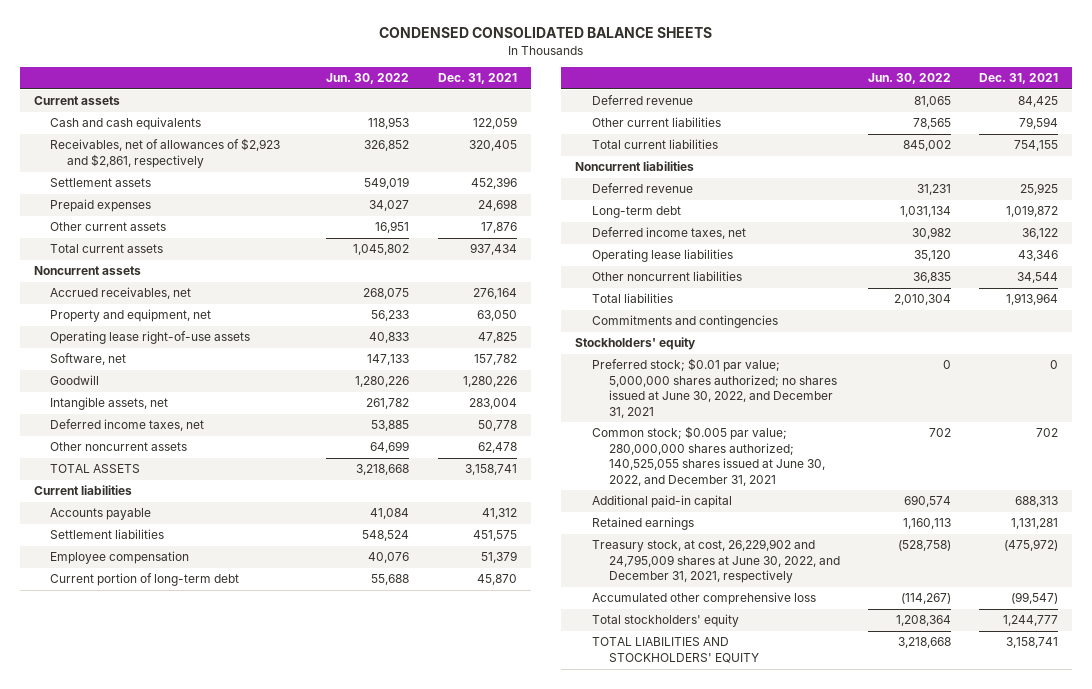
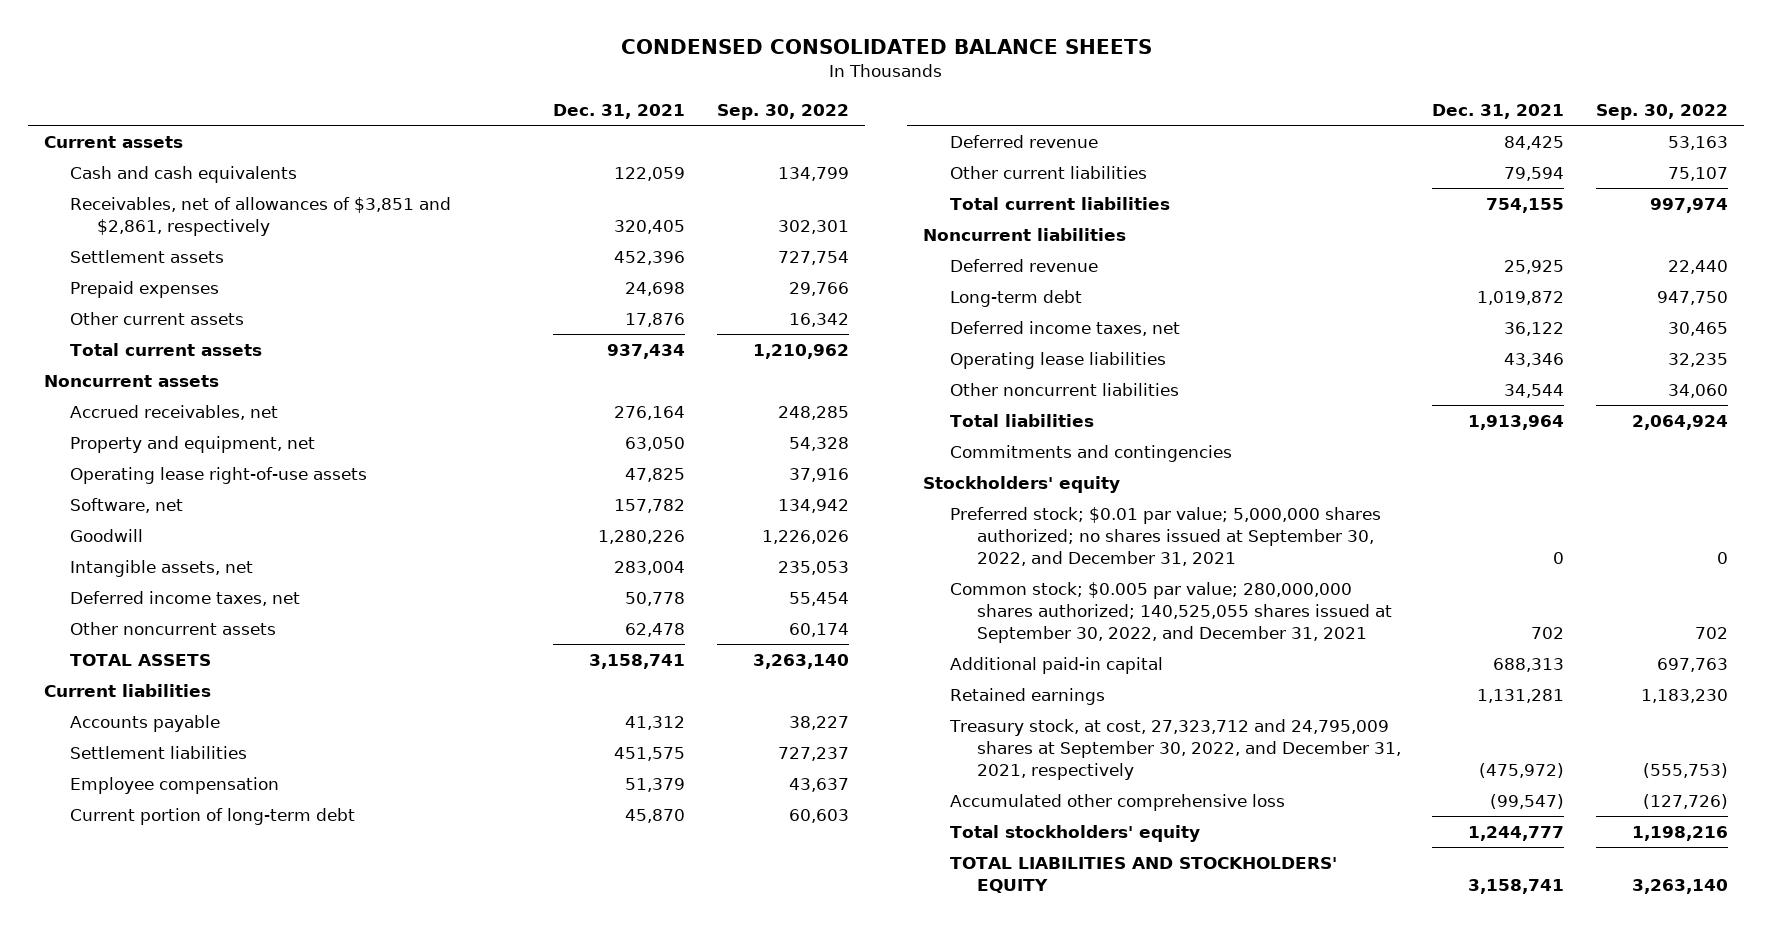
[326,73,410,85] Jun. 30, 2022 -> none
none -> [716,104,849,121] Sep. 30, 2022
[50,138,281,168] Receivables, net of allowances of $2,923 and $2,861, respectively -> [70,196,452,236] Receivables, net of allowances of $3,851 and $2,861, respectively
[591,358,837,418] Preferred stock; $0.01 par value; 5,000,000 shares authorized; no shares issued at June 30, 2022, and December 31, 2021 -> [949,506,1381,566] Preferred stock; $0.01 par value; 5,000,000 shares authorized; no shares issued at September 30, 2022, and December 31, 2021
[591,426,825,486] Common stock; $0.005 par value; 280,000,000 shares authorized; 140,525,055 shares issued at June 30, 2022, and December 31, 2021 -> [949,581,1392,643] Common stock; $0.005 par value; 280,000,000 shares authorized; 140,525,055 shares issued at September 30, 2022, and December 31, 2021
[591,539,840,584] Treasury stock, at cost, 26,229,902 and 24,795,009 shares at June 30, 2022, and December 31, 2021, respectively -> [948,718,1401,780] Treasury stock, at cost, 27,323,712 and 24,795,009 shares at September 30, 2022, and December 31, 2021, respectively

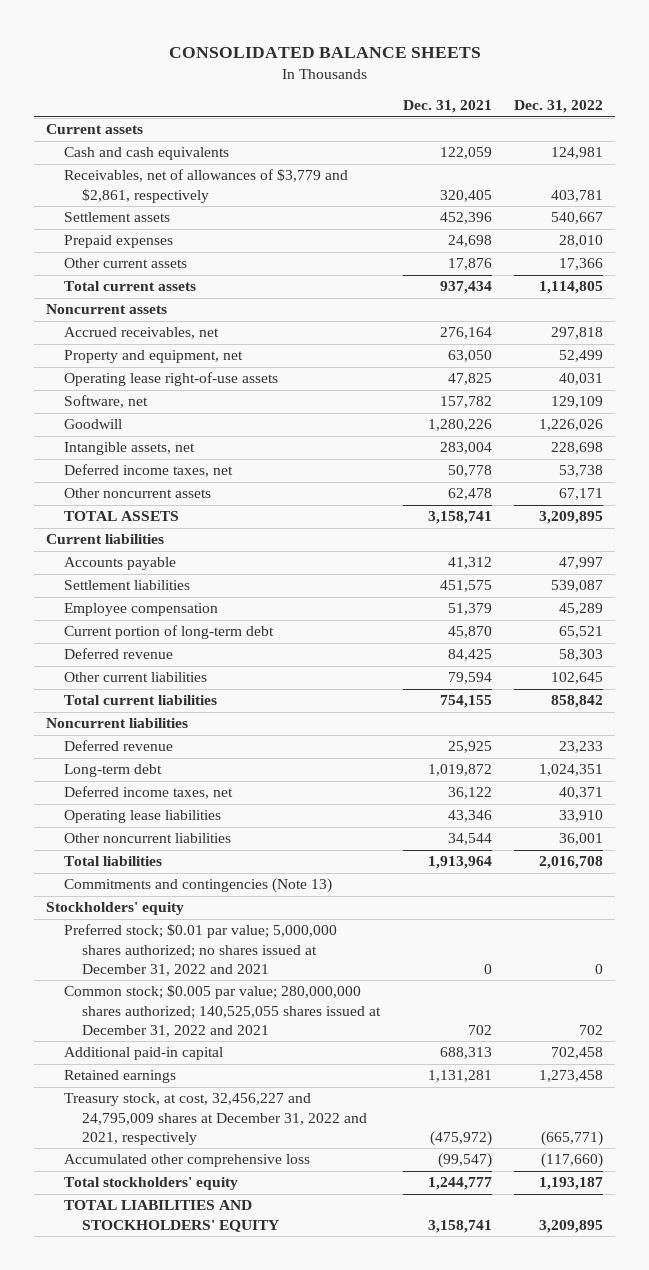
[620,39,1152,55] CONDENSED CONSOLIDATED BALANCE SHEETS -> [168,47,481,59] CONSOLIDATED BALANCE SHEETS
[716,104,849,121] Sep. 30, 2022 -> none
none -> [514,100,604,114] Dec. 31, 2022
[70,196,452,236] Receivables, net of allowances of $3,851 and $2,861, respectively -> [64,169,349,203] Receivables, net of allowances of $3,779 and $2,861, respectively
[949,444,1232,462] Commitments and contingencies -> [64,878,333,894] Commitments and contingencies (Note 13)
[949,506,1381,566] Preferred stock; $0.01 par value; 5,000,000 shares authorized; no shares issued at September 30, 2022, and December 31, 2021 -> [64,924,338,976] Preferred stock; $0.01 par value; 5,000,000 shares authorized; no shares issued at December 31, 2022 and 2021
[949,581,1392,643] Common stock; $0.005 par value; 280,000,000 shares authorized; 140,525,055 shares issued at September 30, 2022, and December 31, 2021 -> [64,985,382,1037] Common stock; $0.005 par value; 280,000,000 shares authorized; 140,525,055 shares issued at December 31, 2022 and 2021
[948,718,1401,780] Treasury stock, at cost, 27,323,712 and 24,795,009 shares at September 30, 2022, and December 31, 2021, respectively -> [64,1093,368,1145] Treasury stock, at cost, 32,456,227 and 24,795,009 shares at December 31, 2022 and 2021, respectively

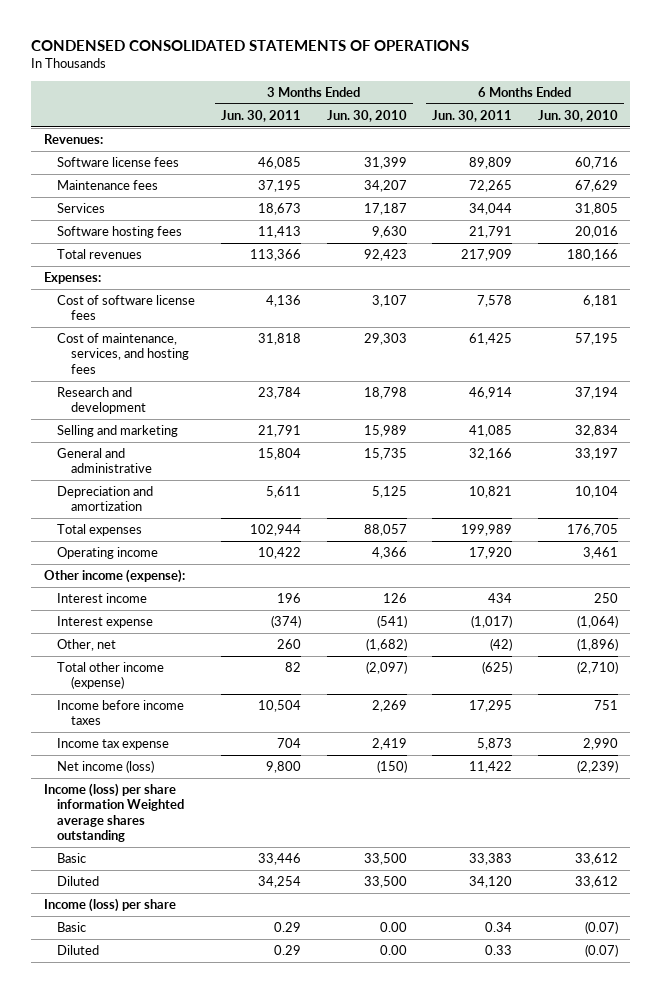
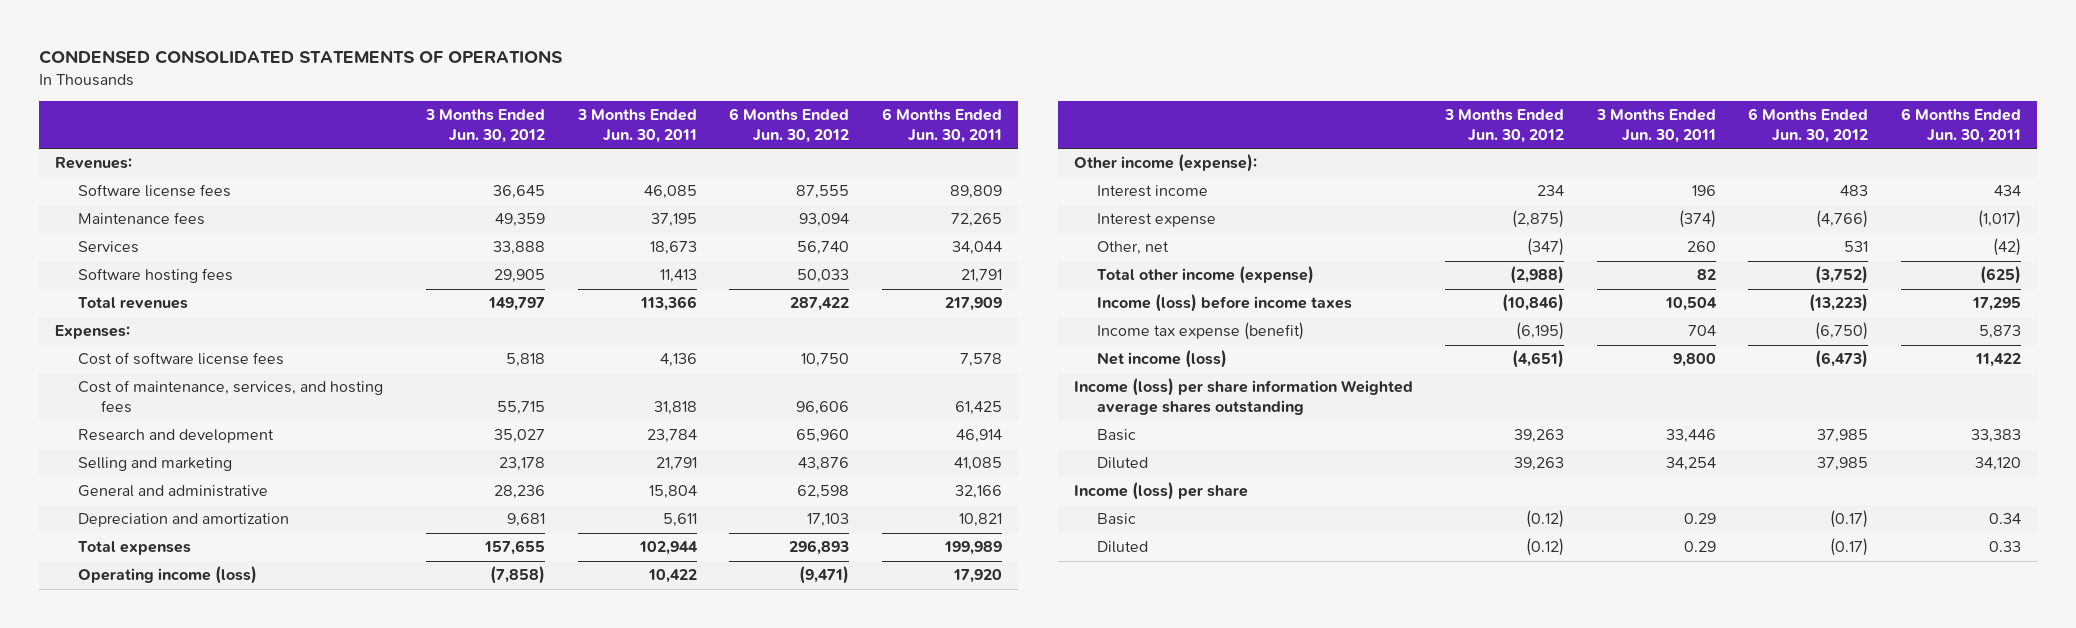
[326,109,407,122] Jun. 30, 2010 -> none
[537,109,618,122] Jun. 30, 2010 -> none
none -> [425,109,546,143] 3 Months Ended Jun. 30, 2012
none -> [729,108,850,143] 6 Months Ended Jun. 30, 2012
[57,547,159,560] Operating income -> [77,566,257,585] Operating income (loss)
[57,700,185,726] Income before income taxes -> [1096,294,1352,313] Income (loss) before income taxes
[57,738,170,751] Income tax expense -> [1096,322,1304,341] Income tax expense (benefit)

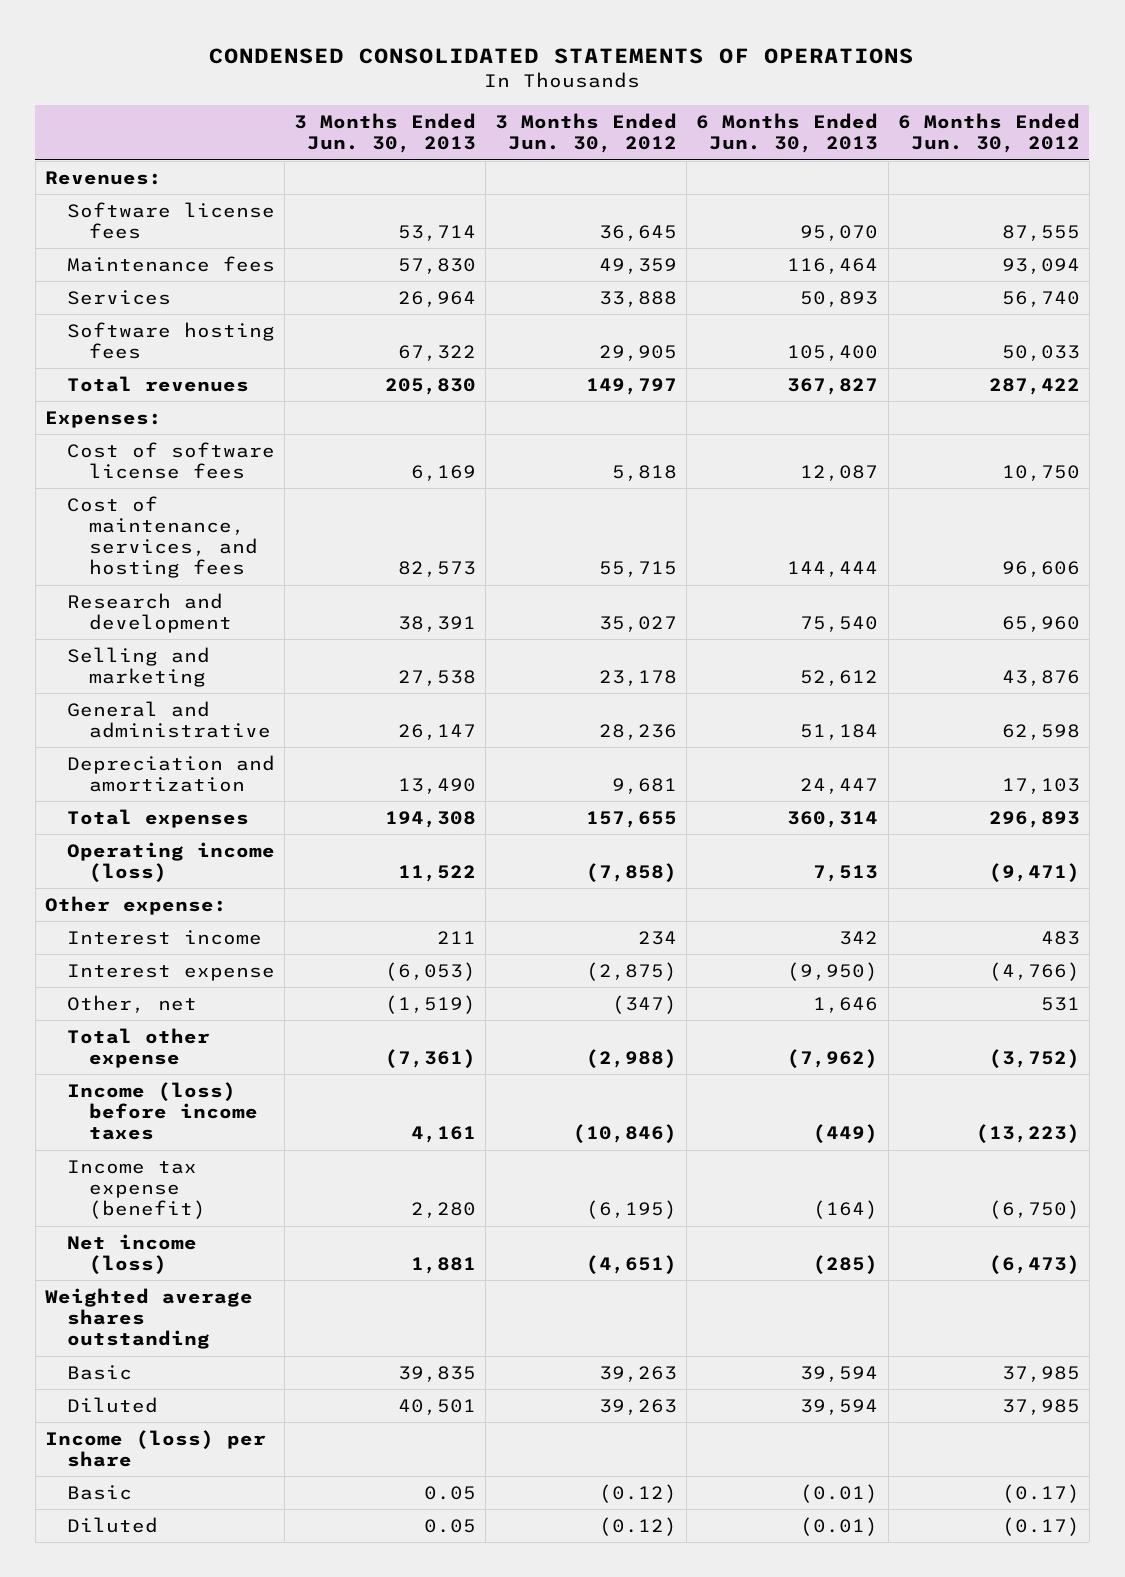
[576,109,697,143] 3 Months Ended Jun. 30, 2011 -> none
[881,108,1002,143] 6 Months Ended Jun. 30, 2011 -> none
none -> [294,113,477,154] 3 Months Ended Jun. 30, 2013
none -> [696,113,879,154] 6 Months Ended Jun. 30, 2013
[1073,154,1257,173] Other income (expense): -> [44,895,227,915] Other expense:
[1096,266,1314,285] Total other income (expense) -> [66,1027,210,1069] Total other expense
[1073,378,1413,416] Income (loss) per share information Weighted average shares outstanding -> [44,1287,253,1350] Weighted average shares outstanding

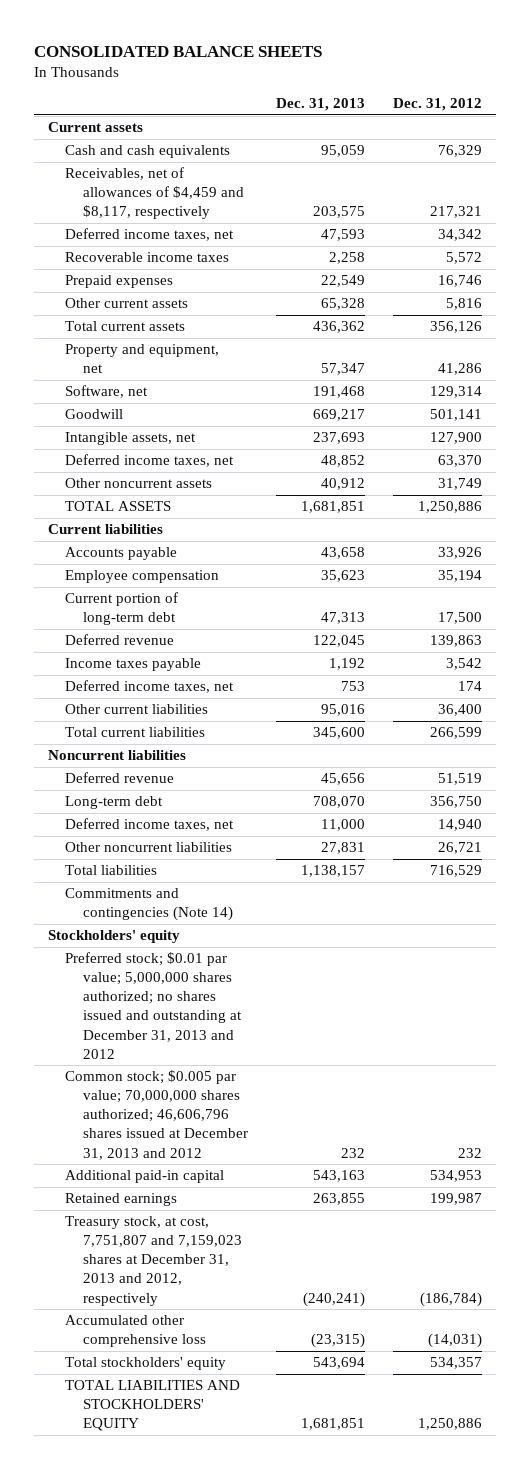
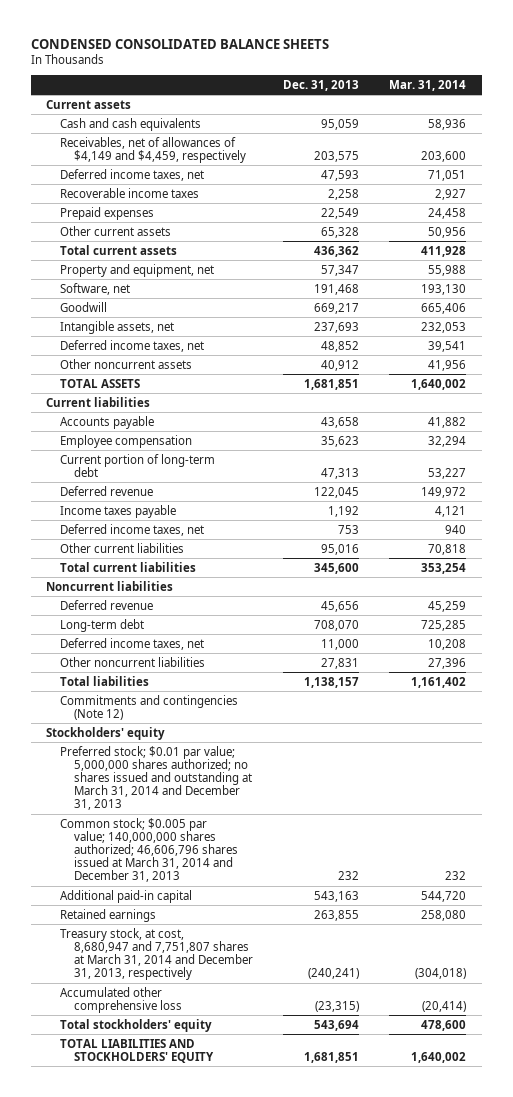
[33,45,322,57] CONSOLIDATED BALANCE SHEETS -> [31,38,330,49] CONDENSED CONSOLIDATED BALANCE SHEETS
[392,98,482,112] Dec. 31, 2012 -> none
none -> [389,79,467,91] Mar. 31, 2014
[65,167,244,220] Receivables, net of allowances of $4,459 and $8,117, respectively -> [60,136,247,163] Receivables, net of allowances of $4,149 and $4,459, respectively
[65,888,233,922] Commitments and contingencies (Note 14) -> [60,694,239,720] Commitments and contingencies (Note 12)
[65,952,242,1059] Preferred stock; $0.01 par value; 5,000,000 shares authorized; no shares issued and outstanding at December 31, 2013 and 2012 -> [60,745,253,811] Preferred stock; $0.01 par value; 5,000,000 shares authorized; no shares issued and outstanding at March 31, 2014 and December 31, 2013
[65,1070,248,1160] Common stock; $0.005 par value; 70,000,000 shares authorized; 46,606,796 shares issued at December 31, 2013 and 2012 -> [60,817,239,883] Common stock; $0.005 par value; 140,000,000 shares authorized; 46,606,796 shares issued at March 31, 2014 and December 31, 2013
[65,1216,242,1306] Treasury stock, at cost, 7,751,807 and 7,159,023 shares at December 31, 2013 and 2012, respectively -> [60,927,254,981] Treasury stock, at cost, 8,680,947 and 7,751,807 shares at March 31, 2014 and December 31, 2013, respectively

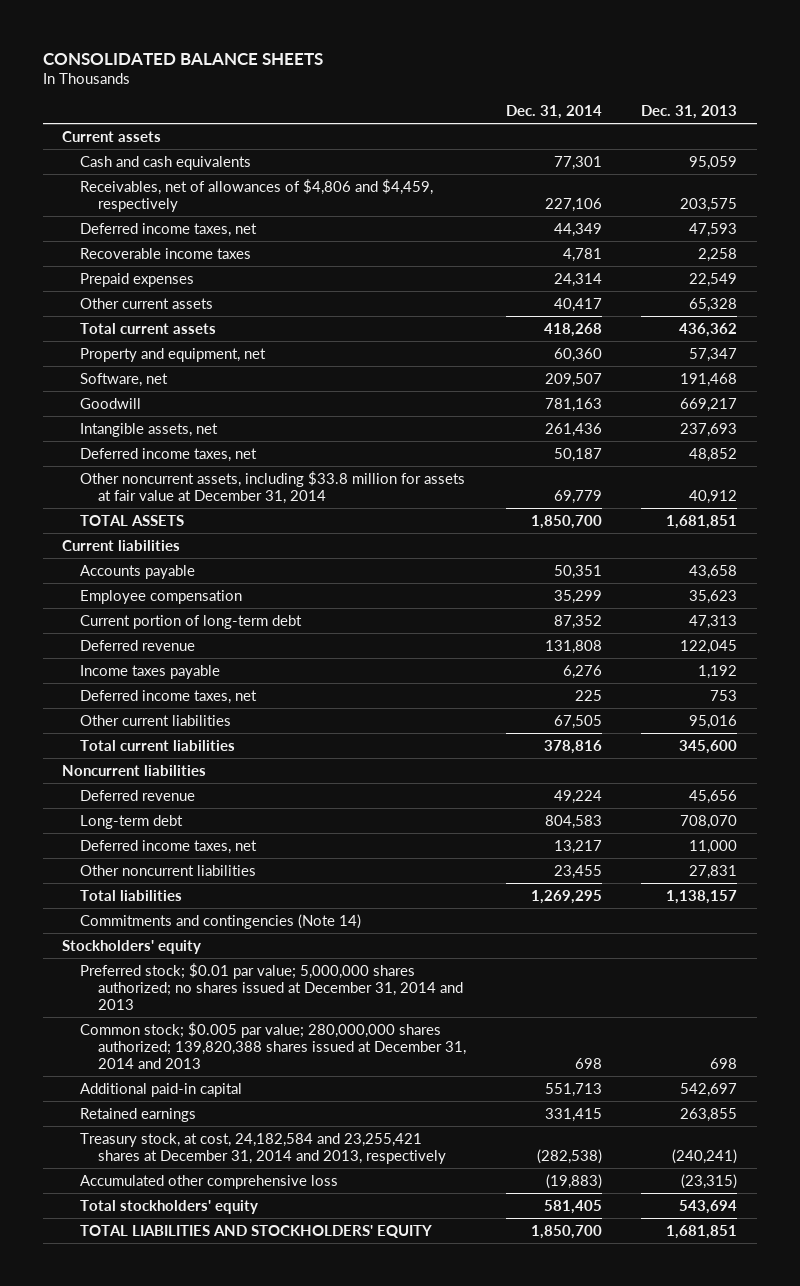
[31,38,330,49] CONDENSED CONSOLIDATED BALANCE SHEETS -> [42,52,323,65] CONSOLIDATED BALANCE SHEETS
[389,79,467,91] Mar. 31, 2014 -> none
none -> [505,105,602,120] Dec. 31, 2014
[60,136,247,163] Receivables, net of allowances of $4,149 and $4,459, respectively -> [80,178,434,212] Receivables, net of allowances of $4,806 and $4,459, respectively
[60,358,193,369] Other noncurrent assets -> [80,470,466,504] Other noncurrent assets, including $33.8 million for assets at fair value at December 31, 2014
[60,694,239,720] Commitments and contingencies (Note 12) -> [80,913,362,929] Commitments and contingencies (Note 14)
[60,745,253,811] Preferred stock; $0.01 par value; 5,000,000 shares authorized; no shares issued and outstanding at March 31, 2014 and December 31, 2013 -> [80,962,464,1010] Preferred stock; $0.01 par value; 5,000,000 shares authorized; no shares issued at December 31, 2014 and 2013
[60,817,239,883] Common stock; $0.005 par value; 140,000,000 shares authorized; 46,606,796 shares issued at March 31, 2014 and December 31, 2013 -> [80,1021,467,1069] Common stock; $0.005 par value; 280,000,000 shares authorized; 139,820,388 shares issued at December 31, 2014 and 2013
[338,871,360,881] 232 -> [710,1057,738,1069] 698
[314,890,360,902] 543,163 -> [680,1082,738,1097] 542,697
[60,927,254,981] Treasury stock, at cost, 8,680,947 and 7,751,807 shares at March 31, 2014 and December 31, 2013, respectively -> [80,1132,447,1164] Treasury stock, at cost, 24,182,584 and 23,255,421 shares at December 31, 2014 and 2013, respectively

